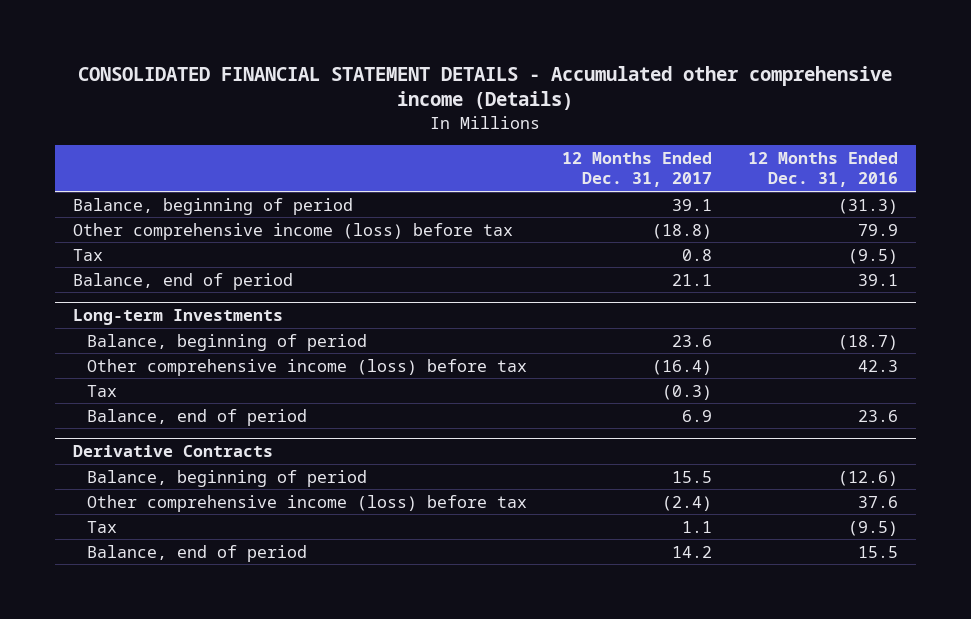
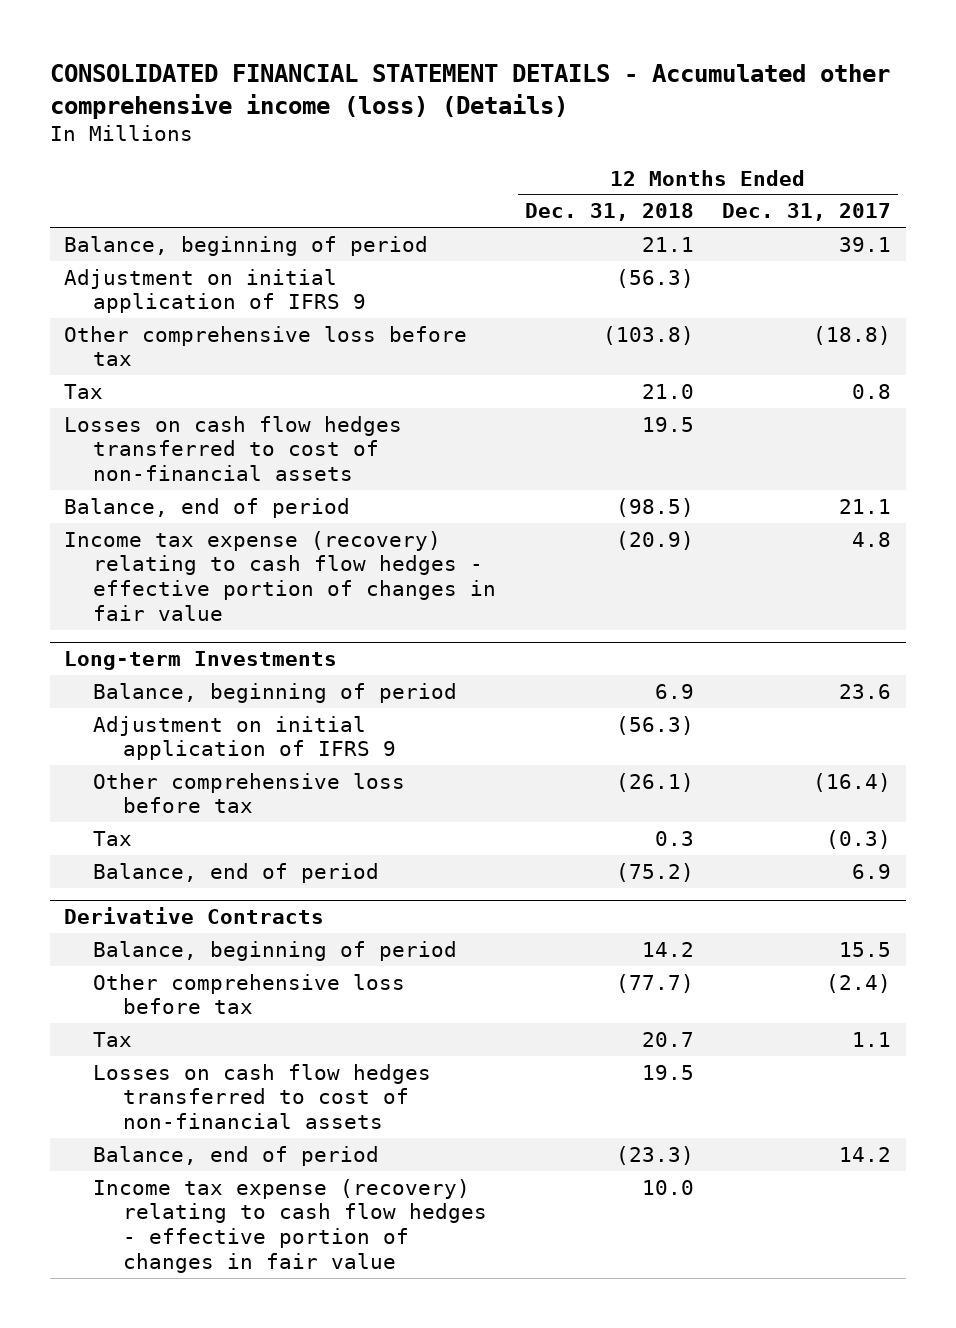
[78,65,893,111] CONSOLIDATED FINANCIAL STATEMENT DETAILS - Accumulated other comprehensive income (Details) -> [50,63,891,119] CONSOLIDATED FINANCIAL STATEMENT DETAILS - Accumulated other comprehensive income (loss) (Details)
[747,151,898,188] 12 Months Ended Dec. 31, 2016 -> none
none -> [524,203,694,222] Dec. 31, 2018
none -> [64,268,367,314] Adjustment on initial application of IFRS 9
[73,222,514,240] Other comprehensive income (loss) before tax -> [64,325,468,367] Other comprehensive loss before tax
none -> [64,415,403,482] Losses on cash flow hedges transferred to cost of non-financial assets
none -> [64,530,497,621] Income tax expense (recovery) relating to cash flow hedges - effective portion of changes in fair value
none -> [93,715,396,761] Adjustment on initial application of IFRS 9
[86,358,527,376] Other comprehensive income (loss) before tax -> [93,772,406,814] Other comprehensive loss before tax
[86,494,527,512] Other comprehensive income (loss) before tax -> [93,973,406,1015] Other comprehensive loss before tax
none -> [93,1063,432,1130] Losses on cash flow hedges transferred to cost of non-financial assets
none -> [93,1178,487,1273] Income tax expense (recovery) relating to cash flow hedges - effective portion of changes in fair value

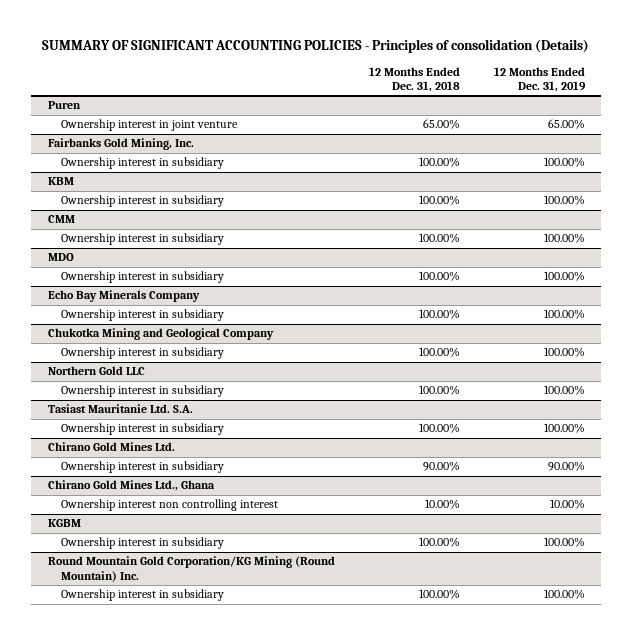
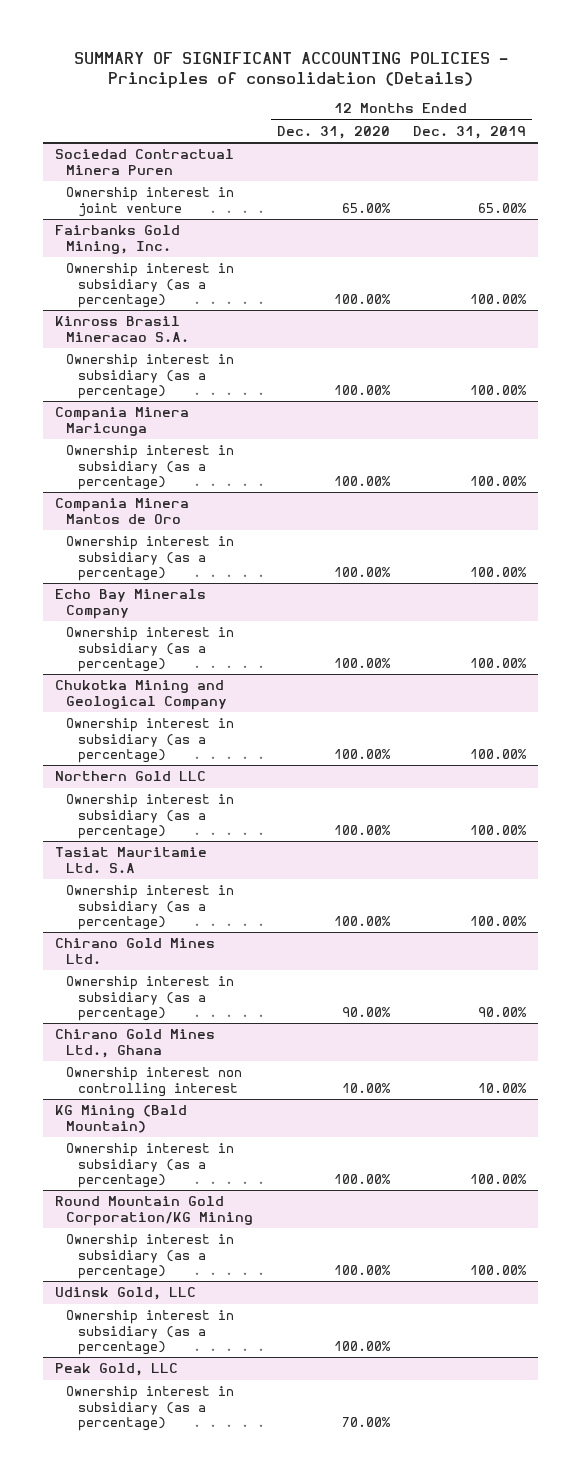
[368,66,460,93] 12 Months Ended Dec. 31, 2018 -> none
none -> [276,125,390,139] Dec. 31, 2020
[47,101,81,110] Puren -> none
none -> [55,149,235,175] Sociedad Contractual Minera Puren
[60,157,224,170] Ownership interest in subsidiary -> [66,263,235,309] Ownership interest in subsidiary (as a percentage)
[47,177,74,186] KBM -> [55,316,190,342] Kinross Brasil Mineracao S.A.
[60,195,224,208] Ownership interest in subsidiary -> [66,354,235,400] Ownership interest in subsidiary (as a percentage)
[47,215,75,224] CMM -> [55,407,190,436] Compania Minera Maricunga
[60,233,224,246] Ownership interest in subsidiary -> [66,445,235,491] Ownership interest in subsidiary (as a percentage)
[47,253,74,262] MDO -> [55,498,190,524] Compania Minera Mantos de Oro
[60,271,224,284] Ownership interest in subsidiary -> [66,536,235,582] Ownership interest in subsidiary (as a percentage)
[60,309,224,322] Ownership interest in subsidiary -> [66,627,235,673] Ownership interest in subsidiary (as a percentage)
[60,347,224,360] Ownership interest in subsidiary -> [66,718,235,764] Ownership interest in subsidiary (as a percentage)
[60,385,224,398] Ownership interest in subsidiary -> [66,794,235,840] Ownership interest in subsidiary (as a percentage)
[47,404,193,414] Tasiast Mauritanie Ltd. S.A. -> [55,847,208,873] Tasiat Mauritamie Ltd. S.A
[60,423,224,436] Ownership interest in subsidiary -> [66,885,235,931] Ownership interest in subsidiary (as a percentage)
[60,461,224,474] Ownership interest in subsidiary -> [66,976,235,1022] Ownership interest in subsidiary (as a percentage)
[47,519,81,528] KGBM -> [55,1105,188,1133] KG Mining (Bald Mountain)
[60,537,224,550] Ownership interest in subsidiary -> [66,1143,235,1189] Ownership interest in subsidiary (as a percentage)
[47,556,335,583] Round Mountain Gold Corporation/KG Mining (Round Mountain) Inc. -> [55,1196,254,1226] Round Mountain Gold Corporation/KG Mining
[60,589,224,602] Ownership interest in subsidiary -> [66,1234,235,1280] Ownership interest in subsidiary (as a percentage)
none -> [55,1287,197,1301] Udinsk Gold, LLC
none -> [66,1310,235,1356] Ownership interest in subsidiary (as a percentage)
none -> [55,1363,179,1377] Peak Gold, LLC
none -> [66,1386,235,1432] Ownership interest in subsidiary (as a percentage)

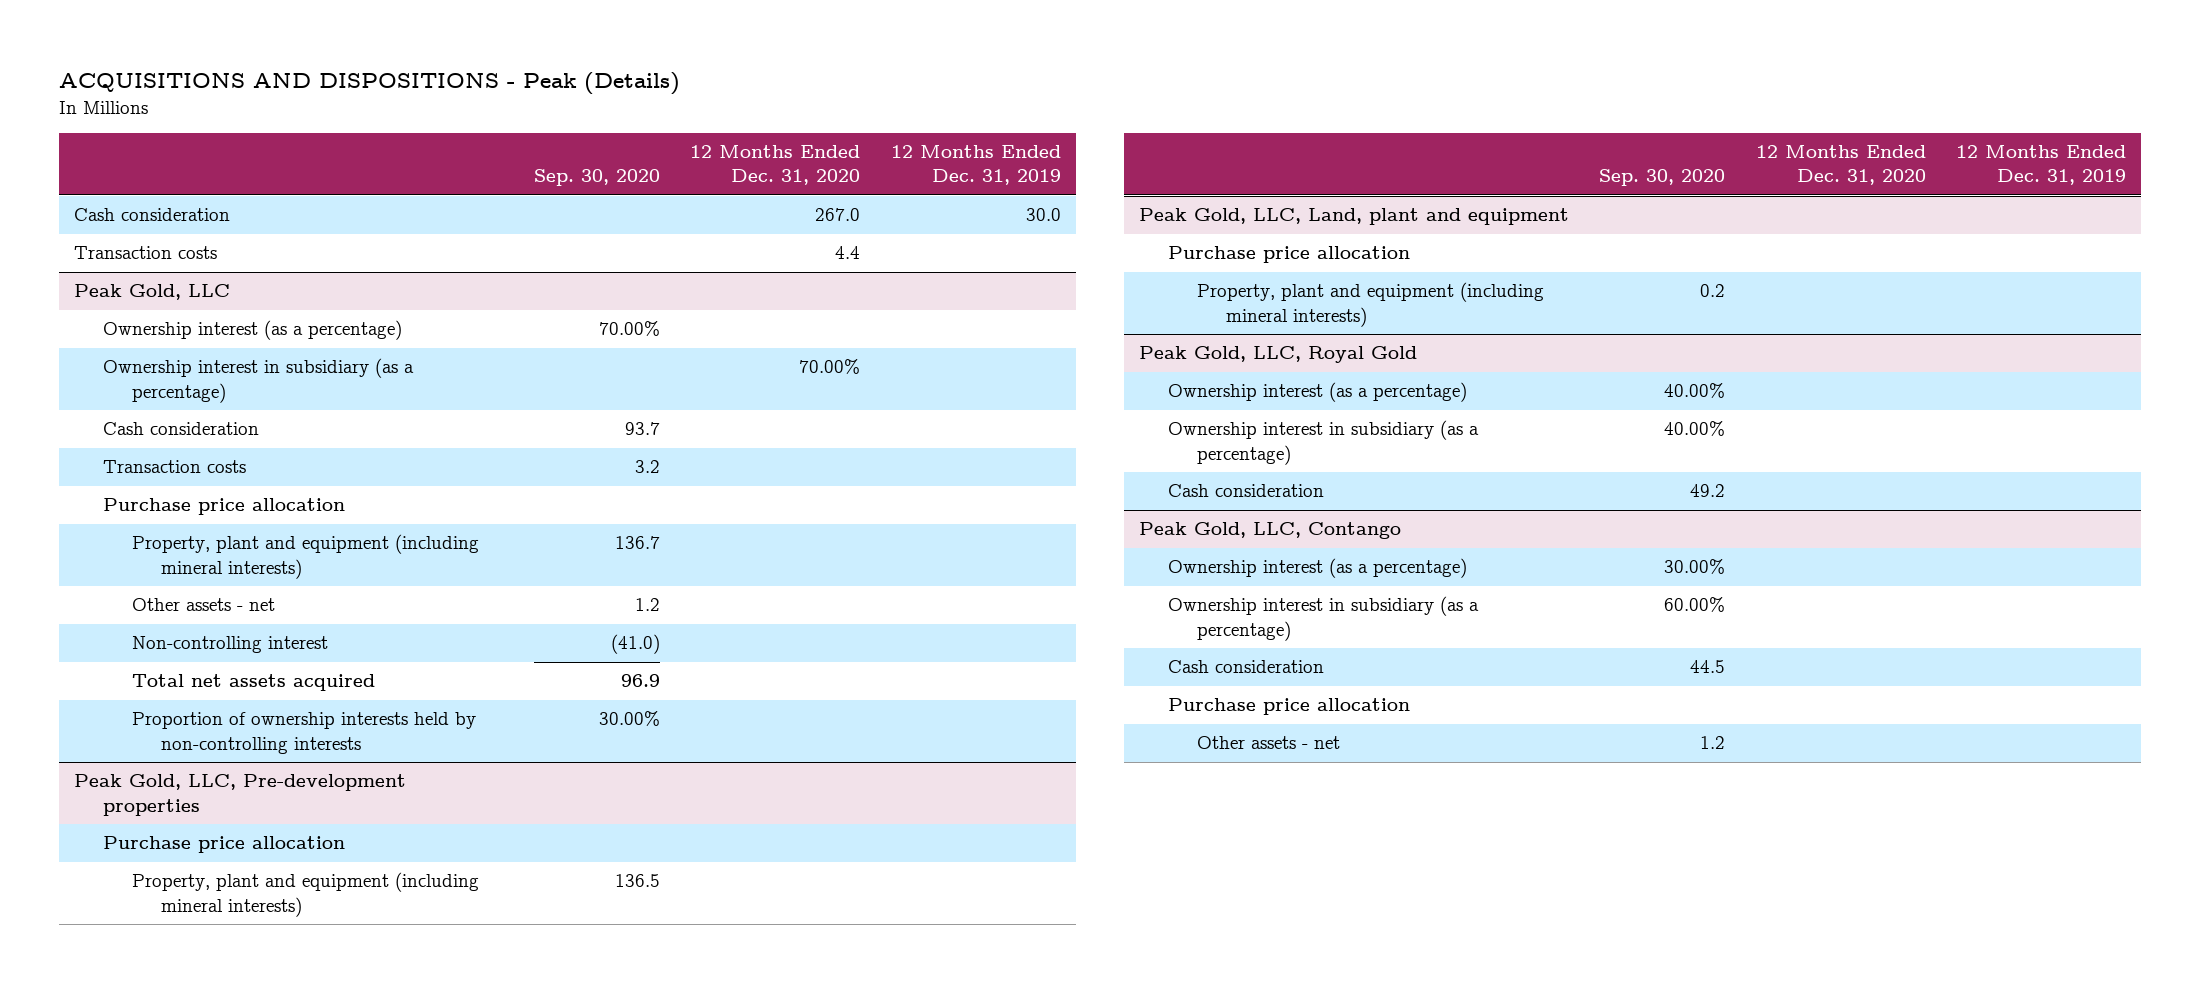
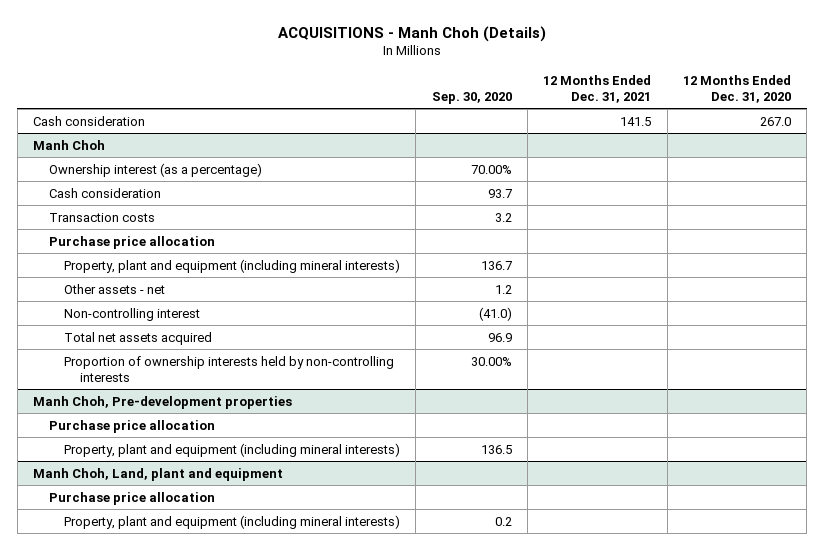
[58,72,680,96] ACQUISITIONS AND DISPOSITIONS - Peak (Details) -> [278,25,547,42] ACQUISITIONS - Manh Choh (Details)
[890,145,1061,186] 12 Months Ended Dec. 31, 2019 -> none
none -> [543,74,652,103] 12 Months Ended Dec. 31, 2021
[73,246,217,260] Transaction costs -> none
[73,284,230,301] Peak Gold, LLC -> none
none -> [33,139,106,150] Manh Choh
[102,358,414,403] Ownership interest in subsidiary (as a percentage) -> none
[73,774,406,816] Peak Gold, LLC, Pre-development properties -> none
none -> [33,395,293,409] Manh Choh, Pre-development properties
[1138,208,1569,226] Peak Gold, LLC, Land, plant and equipment -> none
none -> [33,467,284,481] Manh Choh, Land, plant and equipment
[1138,346,1417,364] Peak Gold, LLC, Royal Gold -> none
[1167,382,1467,403] Ownership interest (as a percentage) -> none
[1167,420,1479,465] Ownership interest in subsidiary (as a percentage) -> none
[1167,484,1324,498] Cash consideration -> none
[1138,522,1401,540] Peak Gold, LLC, Contango -> none
[1167,558,1467,579] Ownership interest (as a percentage) -> none
[1167,596,1479,641] Ownership interest in subsidiary (as a percentage) -> none
[1167,660,1324,674] Cash consideration -> none
[1167,698,1410,716] Purchase price allocation -> none
[1196,736,1340,750] Other assets - net -> none

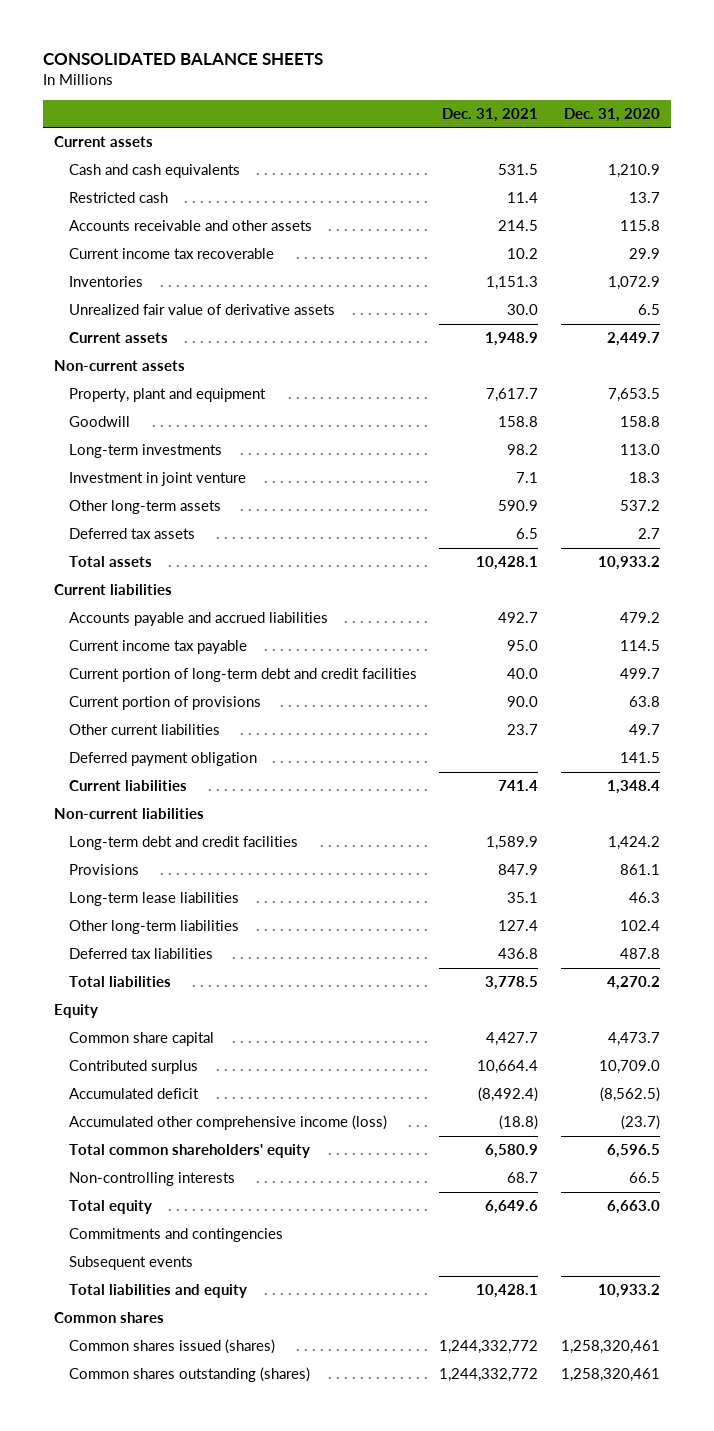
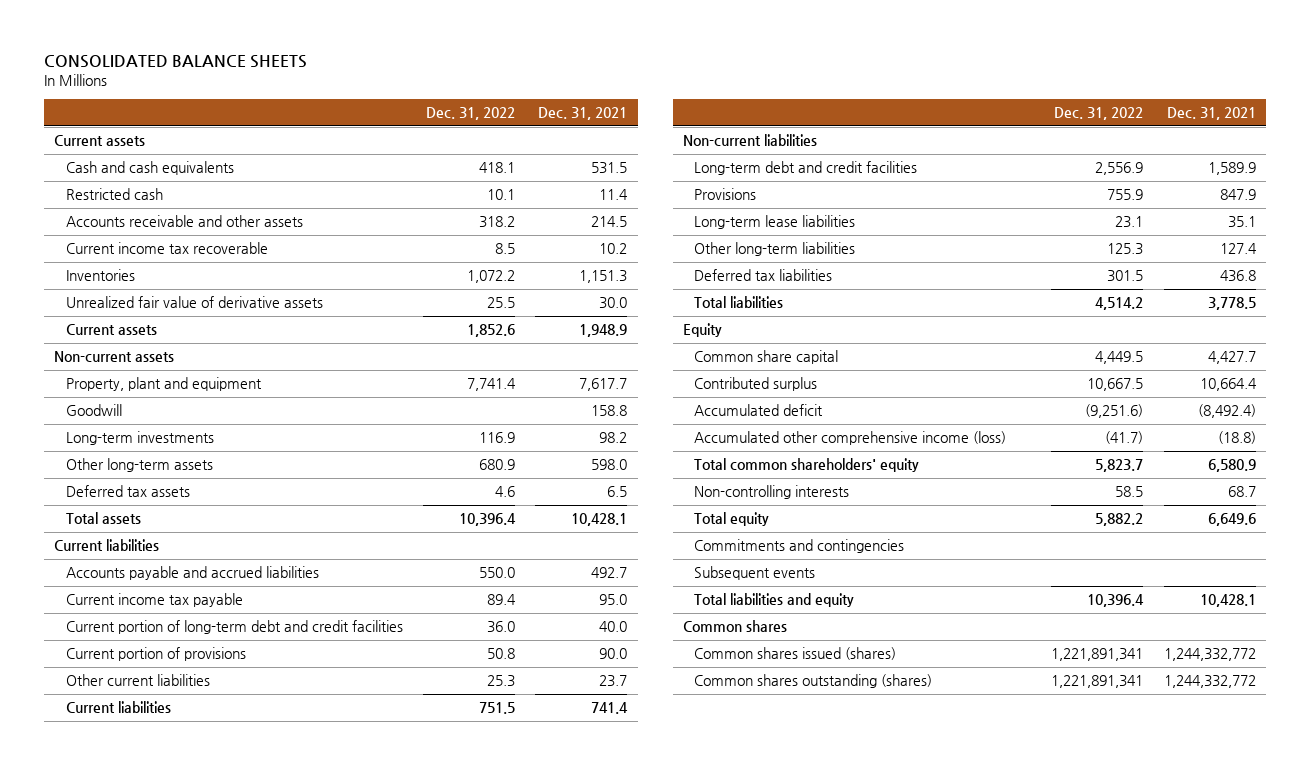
[563,107,660,122] Dec. 31, 2020 -> none
none -> [426,107,516,121] Dec. 31, 2022
[68,472,246,487] Investment in joint venture -> none
[498,500,539,512] 590.9 -> [591,459,628,471] 598.0
[68,752,257,767] Deferred payment obligation -> none

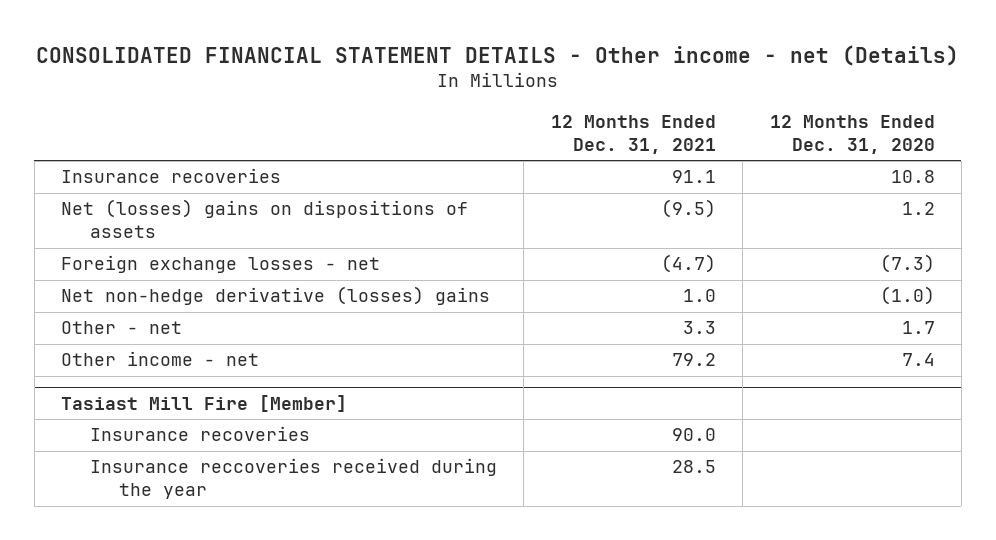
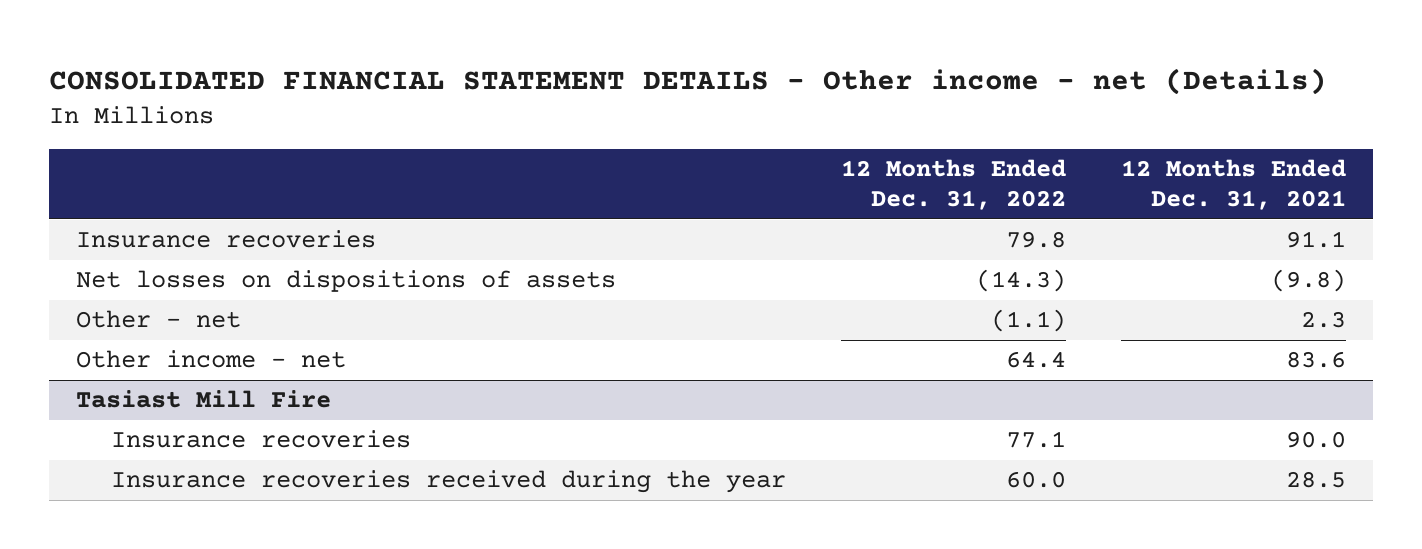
[769,114,935,154] 12 Months Ended Dec. 31, 2020 -> none
none -> [840,158,1066,211] 12 Months Ended Dec. 31, 2022
[61,255,381,274] Foreign exchange losses - net -> none
[61,286,491,306] Net non-hedge derivative (losses) gains -> none
[61,199,469,239] Net (losses) gains on dispositions of assets -> [76,270,617,293] Net losses on dispositions of assets
[660,199,716,219] (9.5) -> [1270,269,1346,293] (9.8)
[682,321,716,335] 3.3 -> [1300,311,1346,329] 2.3
[671,353,716,367] 79.2 -> [1285,351,1346,369] 83.6
[61,394,348,412] Tasiast Mill Fire [Member] -> [76,390,332,409] Tasiast Mill Fire
[90,458,498,500] Insurance reccoveries received during the year -> [111,470,787,494] Insurance recoveries received during the year

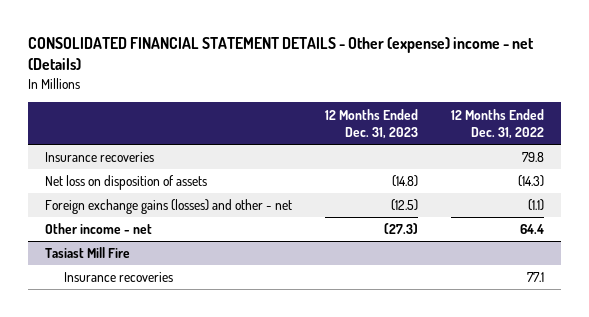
[48,67,1327,95] CONSOLIDATED FINANCIAL STATEMENT DETAILS - Other income - net (Details) -> [27,37,534,71] CONSOLIDATED FINANCIAL STATEMENT DETAILS - Other (expense) income - net (Details)
[1120,158,1346,211] 12 Months Ended Dec. 31, 2021 -> none
none -> [324,108,418,139] 12 Months Ended Dec. 31, 2023
[76,270,617,293] Net losses on dispositions of assets -> [44,175,207,191] Net loss on disposition of assets
[76,310,242,329] Other - net -> [44,199,292,215] Foreign exchange gains (losses) and other - net
[111,470,787,494] Insurance recoveries received during the year -> none

